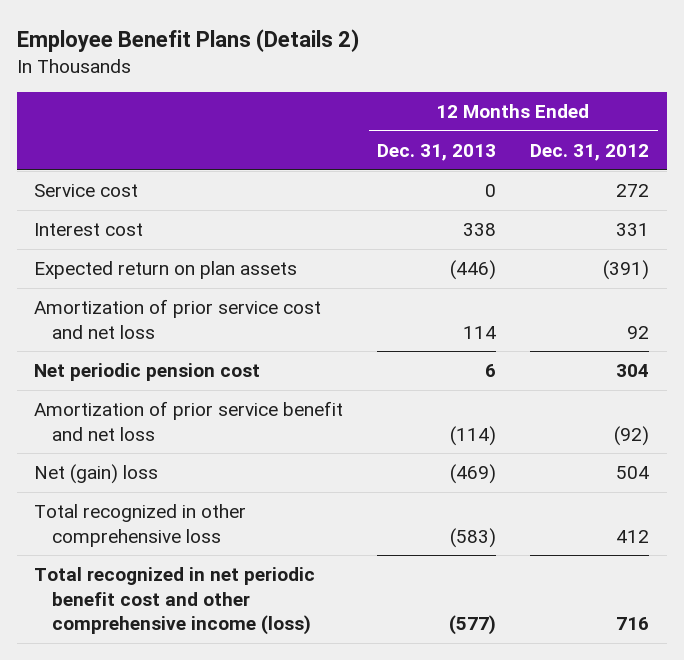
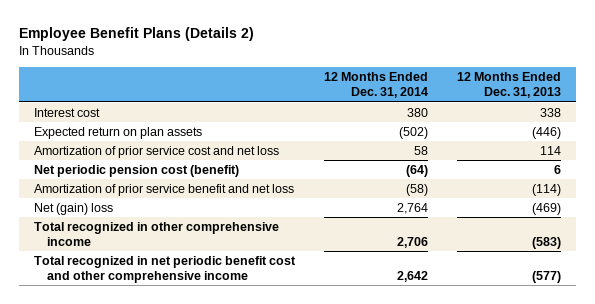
[530,144,650,162] Dec. 31, 2012 -> none
none -> [324,71,429,99] 12 Months Ended Dec. 31, 2014
[34,184,139,198] Service cost -> none
[34,363,261,382] Net periodic pension cost -> [33,164,239,177] Net periodic pension cost (benefit)
[34,504,247,547] Total recognized in other comprehensive loss -> [33,221,279,247] Total recognized in other comprehensive income
[34,567,316,636] Total recognized in net periodic benefit cost and other comprehensive income (loss) -> [33,255,296,284] Total recognized in net periodic benefit cost and other comprehensive income

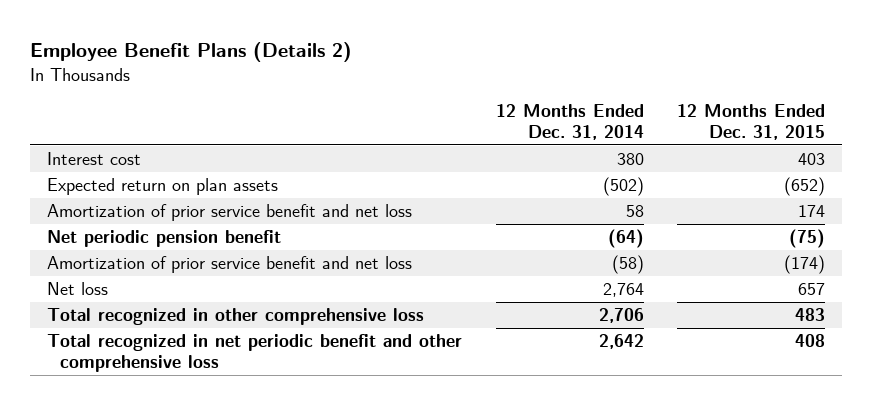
[457,71,562,99] 12 Months Ended Dec. 31, 2013 -> none
none -> [677,104,826,140] 12 Months Ended Dec. 31, 2015
[33,145,279,158] Amortization of prior service cost and net loss -> [47,204,413,222] Amortization of prior service benefit and net loss
[33,164,239,177] Net periodic pension cost (benefit) -> [47,230,282,248] Net periodic pension benefit
[33,202,113,215] Net (gain) loss -> [47,282,109,296] Net loss
[33,221,279,247] Total recognized in other comprehensive income -> [47,308,425,326] Total recognized in other comprehensive loss
[33,255,296,284] Total recognized in net periodic benefit cost and other comprehensive income -> [47,334,463,372] Total recognized in net periodic benefit and other comprehensive loss

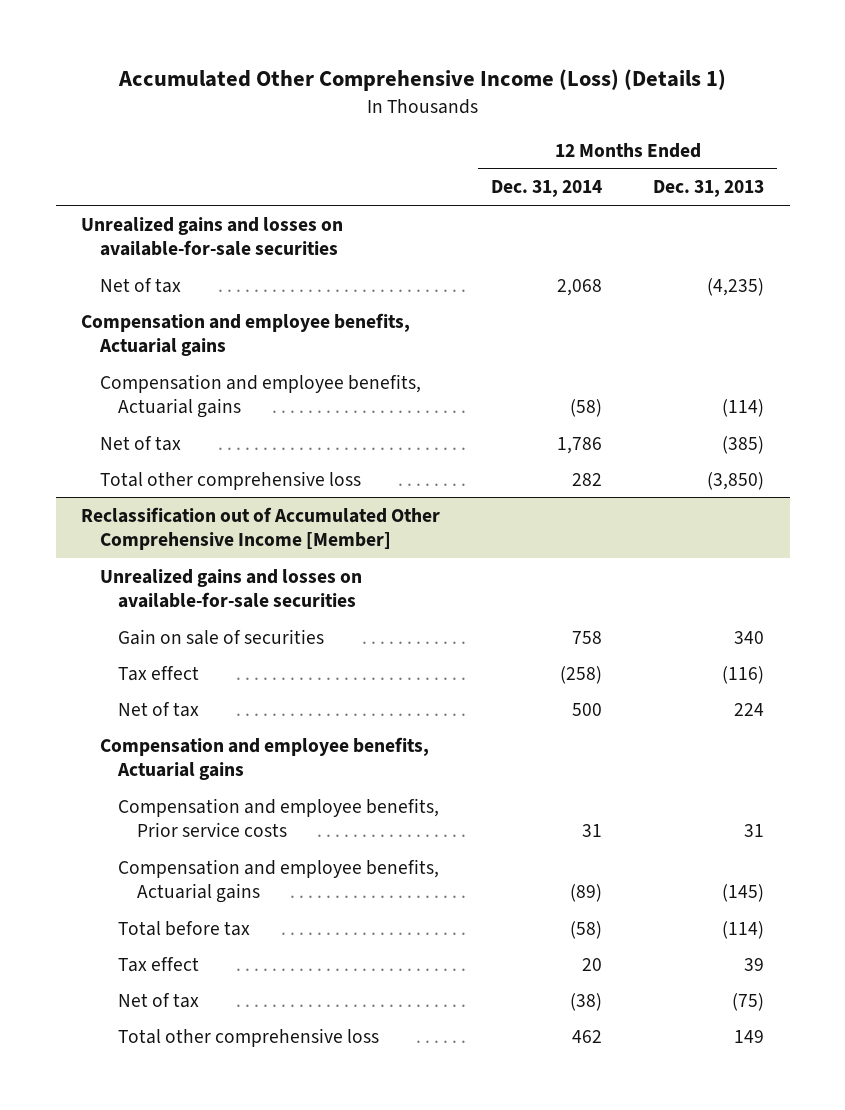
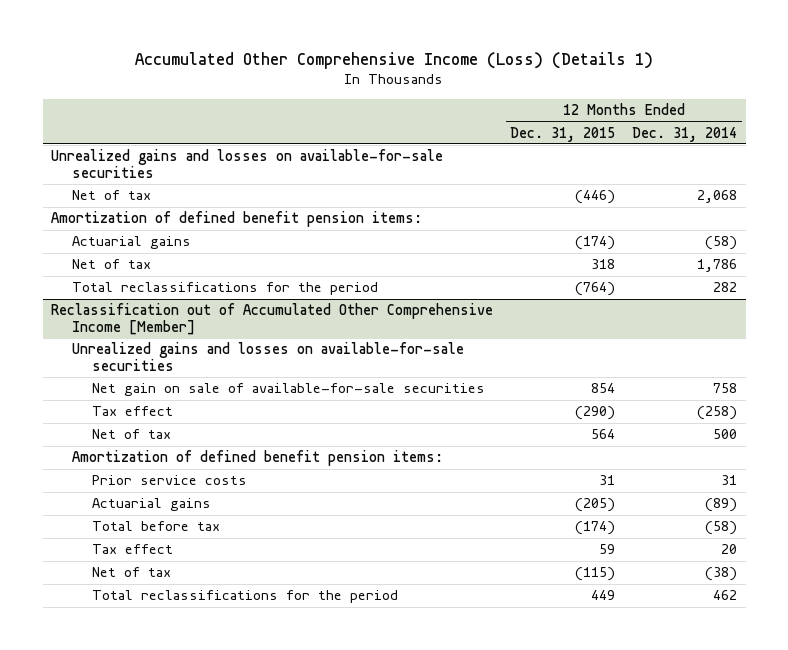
[653,180,765,198] Dec. 31, 2013 -> none
none -> [510,126,616,142] Dec. 31, 2015
[81,312,411,357] Compensation and employee benefits, Actuarial gains -> none
none -> [51,211,423,228] Amortization of defined benefit pension items:
[99,373,421,419] Compensation and employee benefits, Actuarial gains -> [71,236,191,250] Actuarial gains
[99,470,361,490] Total other comprehensive loss -> [71,282,378,296] Total reclassifications for the period
[118,628,325,645] Gain on sale of securities -> [92,383,486,397] Net gain on sale of available-for-sale securities
[99,736,429,781] Compensation and employee benefits, Actuarial gains -> none
none -> [71,450,443,467] Amortization of defined benefit pension items:
[118,797,440,838] Compensation and employee benefits, Prior service costs -> [92,475,248,486] Prior service costs
[118,858,440,904] Compensation and employee benefits, Actuarial gains -> [92,498,212,512] Actuarial gains
[118,1027,380,1047] Total other comprehensive loss -> [92,590,399,604] Total reclassifications for the period

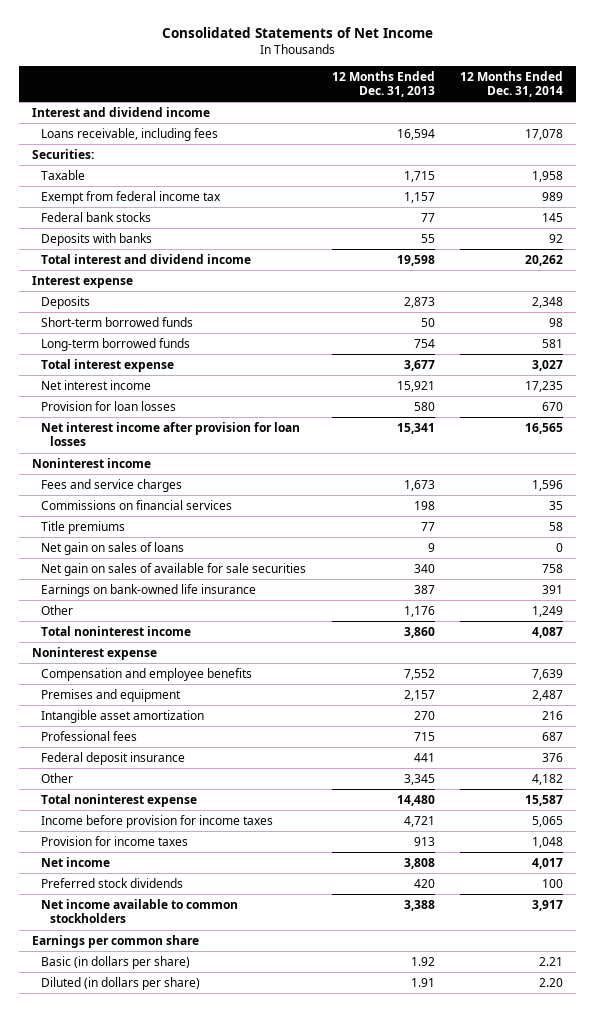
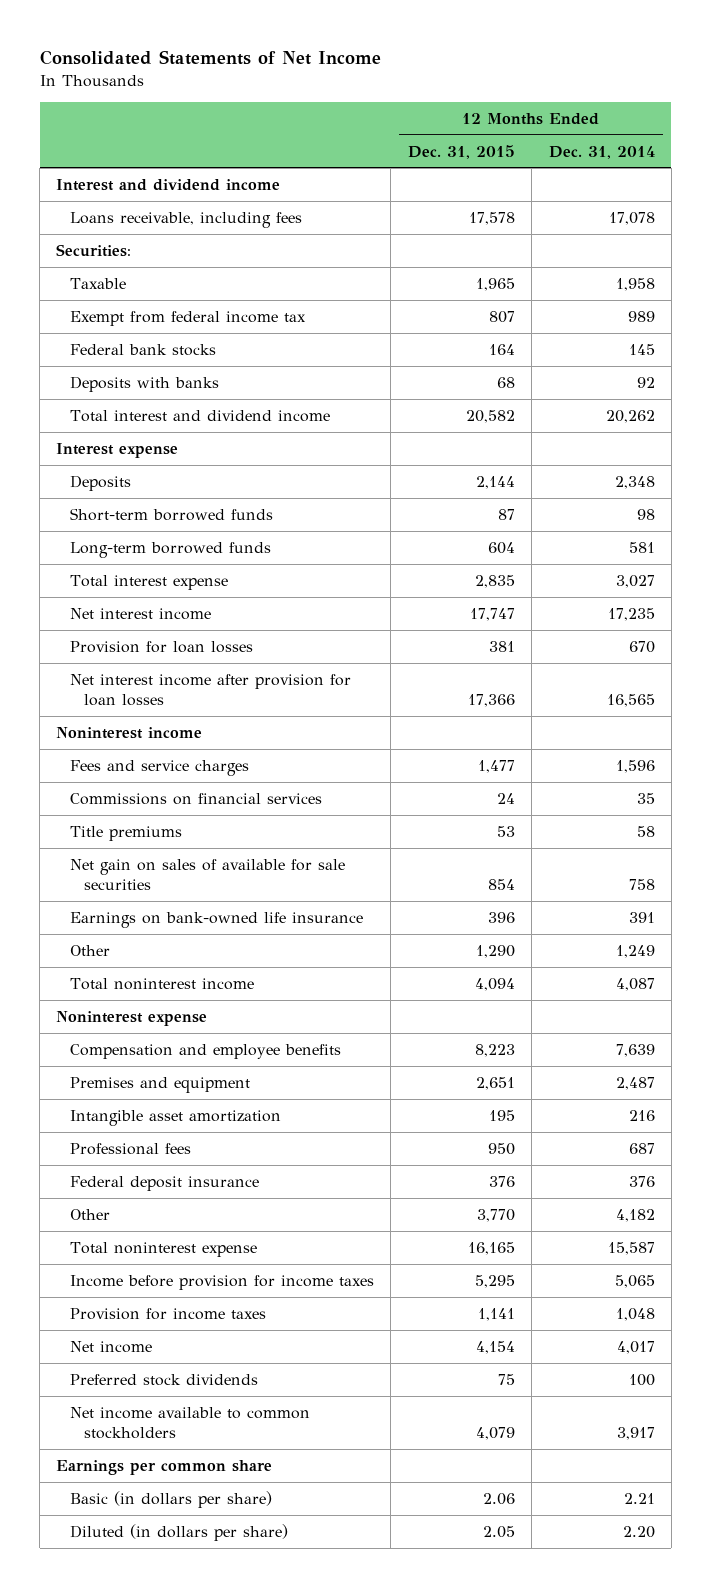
[331,70,435,97] 12 Months Ended Dec. 31, 2013 -> none
none -> [407,144,515,159] Dec. 31, 2015
[41,541,185,555] Net gain on sales of loans -> none

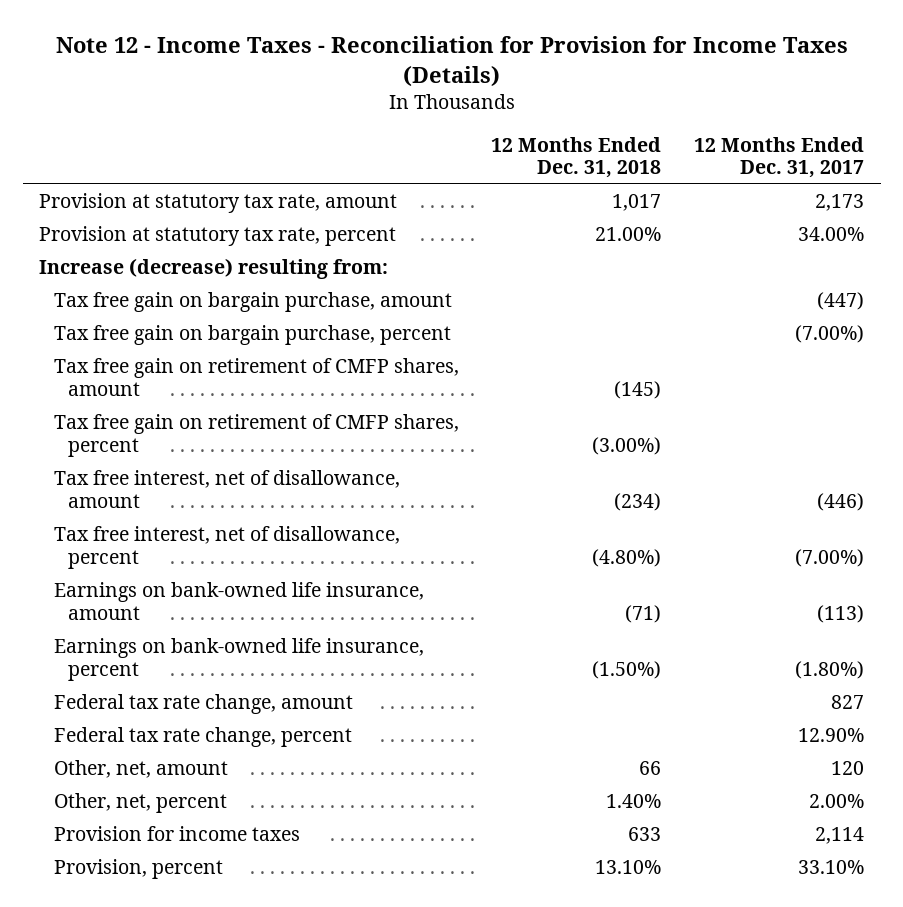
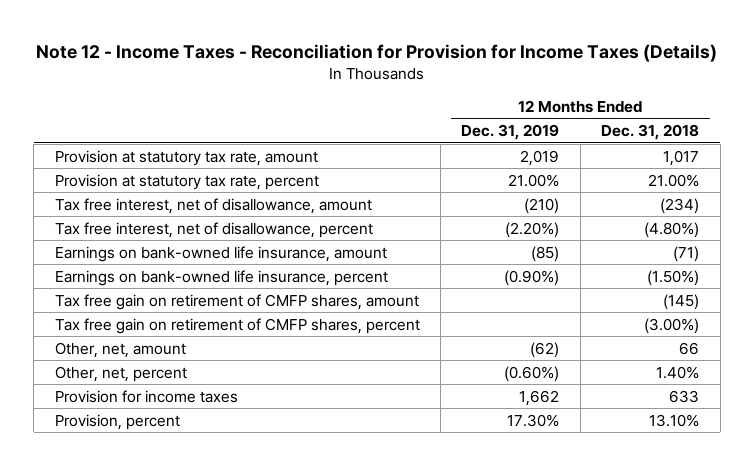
[694,136,865,179] 12 Months Ended Dec. 31, 2017 -> none
none -> [461,124,560,141] Dec. 31, 2019
[39,258,389,280] Increase (decrease) resulting from: -> none
[53,292,452,313] Tax free gain on bargain purchase, amount -> none
[53,325,451,346] Tax free gain on bargain purchase, percent -> none
[53,694,353,715] Federal tax rate change, amount -> none
[53,727,352,748] Federal tax rate change, percent -> none
[53,358,459,397] Tax free gain on retirement of CMFP shares, amount -> [54,293,419,310] Tax free gain on retirement of CMFP shares, amount
[53,414,459,458] Tax free gain on retirement of CMFP shares, percent -> [54,317,420,334] Tax free gain on retirement of CMFP shares, percent

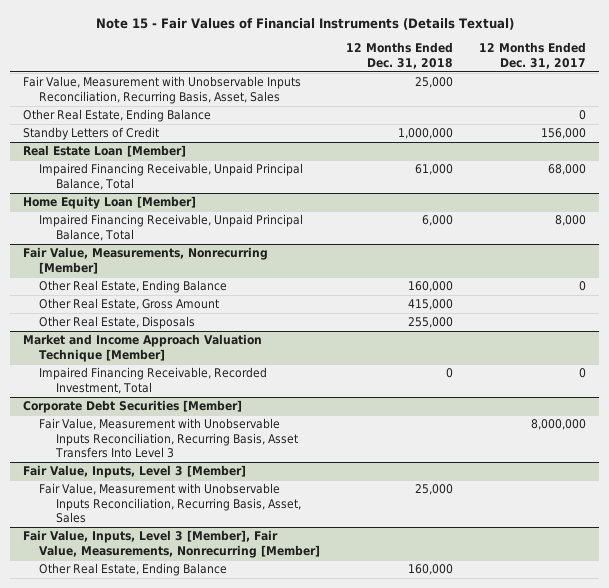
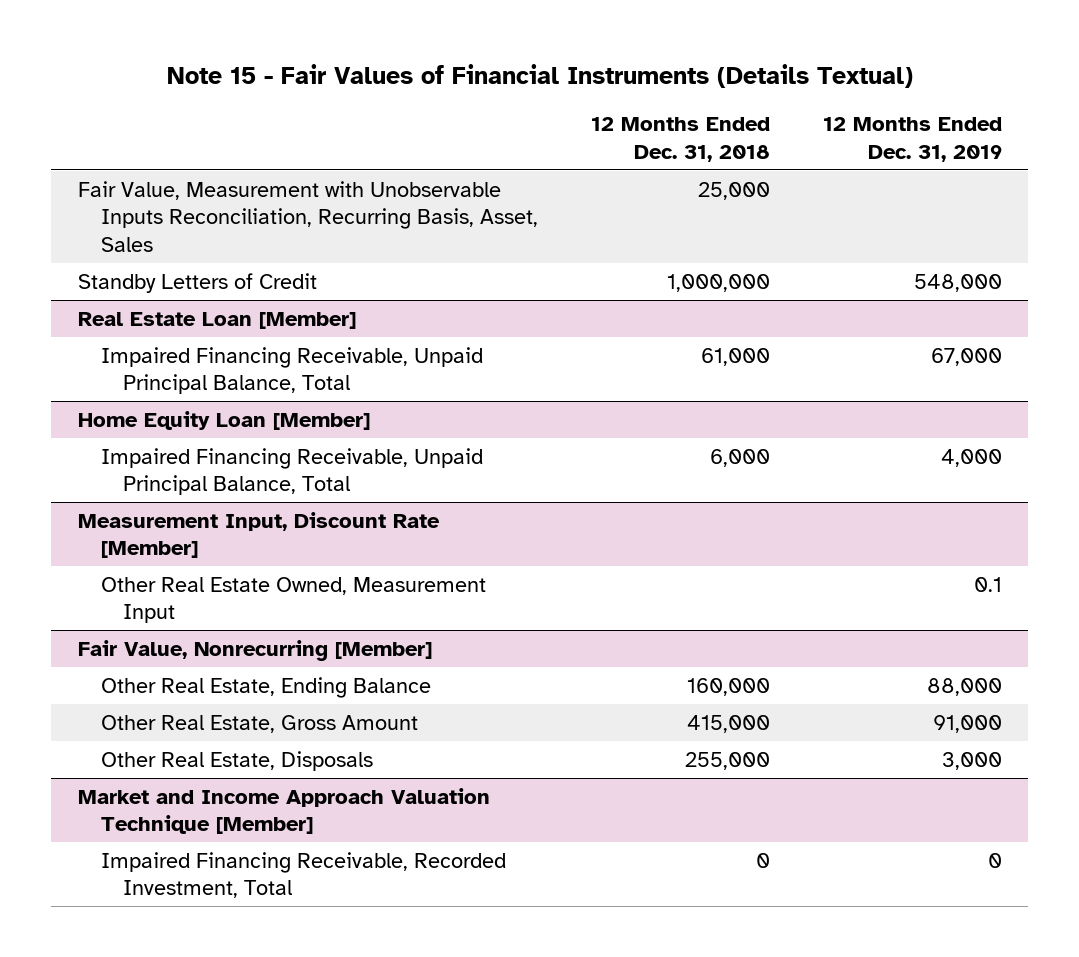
[479,42,587,69] 12 Months Ended Dec. 31, 2017 -> none
none -> [822,117,1002,162] 12 Months Ended Dec. 31, 2019
[22,109,211,123] Other Real Estate, Ending Balance -> none
none -> [77,511,440,559] Measurement Input, Discount Rate [Member]
none -> [100,576,486,624] Other Real Estate Owned, Measurement Input
[22,247,268,274] Fair Value, Measurements, Nonrecurring [Member] -> [77,639,432,661] Fair Value, Nonrecurring [Member]
[22,400,242,414] Corporate Debt Securities [Member] -> none
[39,418,299,459] Fair Value, Measurement with Unobservable Inputs Reconciliation, Recurring Basis, Asset Transfers Into Level 3 -> none
[22,465,246,479] Fair Value, Inputs, Level 3 [Member] -> none
[39,483,302,524] Fair Value, Measurement with Unobservable Inputs Reconciliation, Recurring Basis, Asset, Sales -> none
[22,530,321,558] Fair Value, Inputs, Level 3 [Member], Fair Value, Measurements, Nonrecurring [Member] -> none
[39,563,228,577] Other Real Estate, Ending Balance -> none

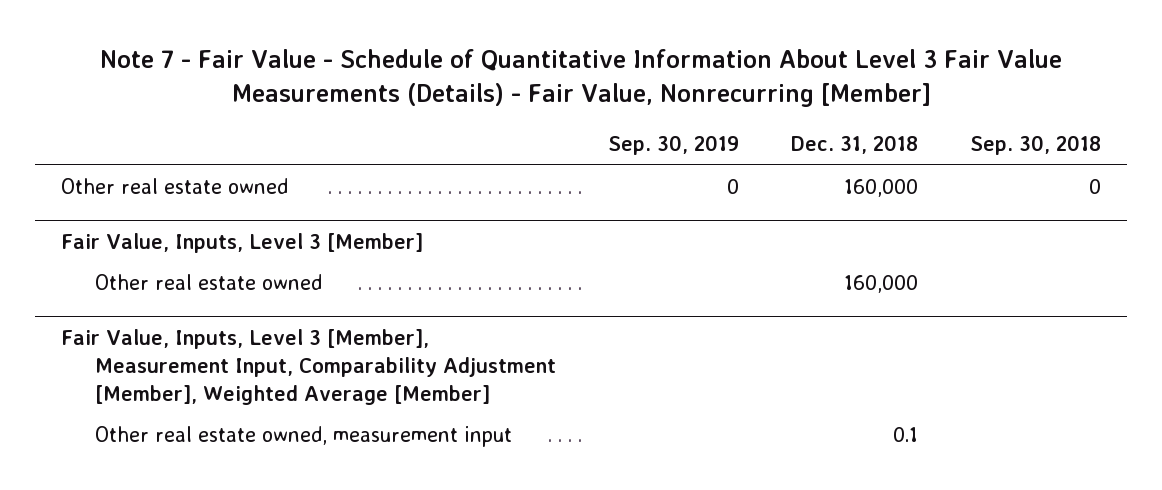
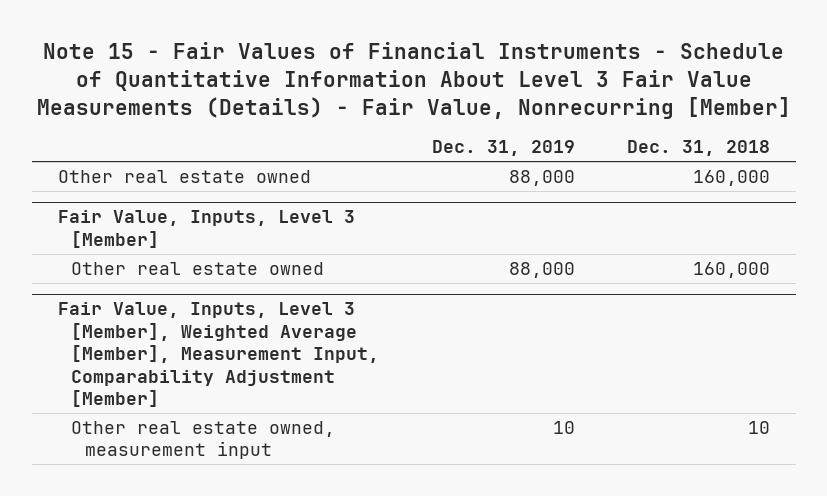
[99,49,1062,107] Note 7 - Fair Value - Schedule of Quantitative Information About Level 3 Fair Value Measurements (Details) - Fair Value, Nonrecurring [Member] -> [36,42,791,119] Note 15 - Fair Values of Financial Instruments - Schedule of Quantitative Information About Level 3 Fair Value Measurements (Details) - Fair Value, Nonrecurring [Member]
[607,135,739,156] Sep. 30, 2019 -> none
[969,135,1101,156] Sep. 30, 2018 -> none
none -> [431,140,575,157] Dec. 31, 2019
[60,328,556,405] Fair Value, Inputs, Level 3 [Member], Measurement Input, Comparability Adjustment [Member], Weighted Average [Member] -> [57,302,380,408] Fair Value, Inputs, Level 3 [Member], Weighted Average [Member], Measurement Input, Comparability Adjustment [Member]
[892,426,918,442] 0.1 -> [747,420,770,434] 10

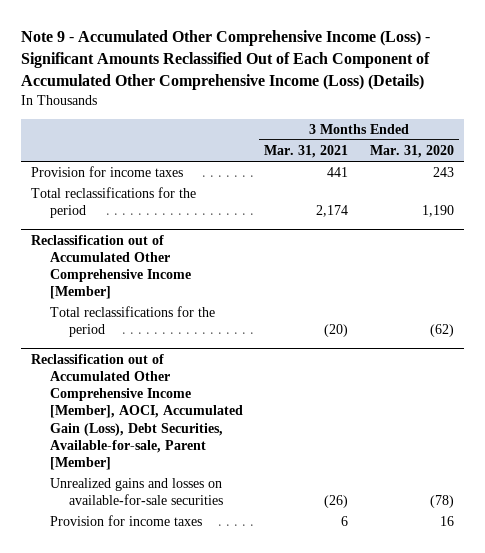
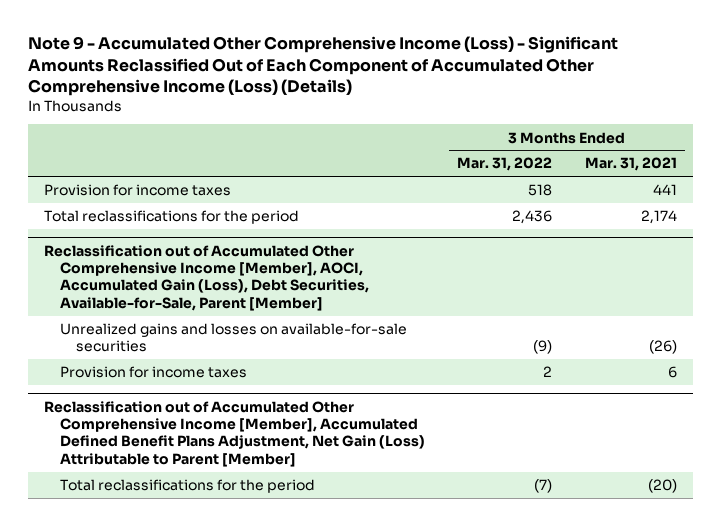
[369,144,454,158] Mar. 31, 2020 -> none
none -> [457,157,553,172] Mar. 31, 2022
[31,234,191,300] Reclassification out of Accumulated Other Comprehensive Income [Member] -> none
[49,306,215,338] Total reclassifications for the period -> none
[31,353,243,470] Reclassification out of Accumulated Other Comprehensive Income [Member], AOCI, Accumulated Gain (Loss), Debt Securities, Available-for-sale, Parent [Member] -> [44,244,370,311] Reclassification out of Accumulated Other Comprehensive Income [Member], AOCI, Accumulated Gain (Loss), Debt Securities, Available-for-Sale, Parent [Member]
none -> [44,400,426,467] Reclassification out of Accumulated Other Comprehensive Income [Member], Accumulated Defined Benefit Plans Adjustment, Net Gain (Loss) Attributable to Parent [Member]
none -> [60,479,316,494] Total reclassifications for the period

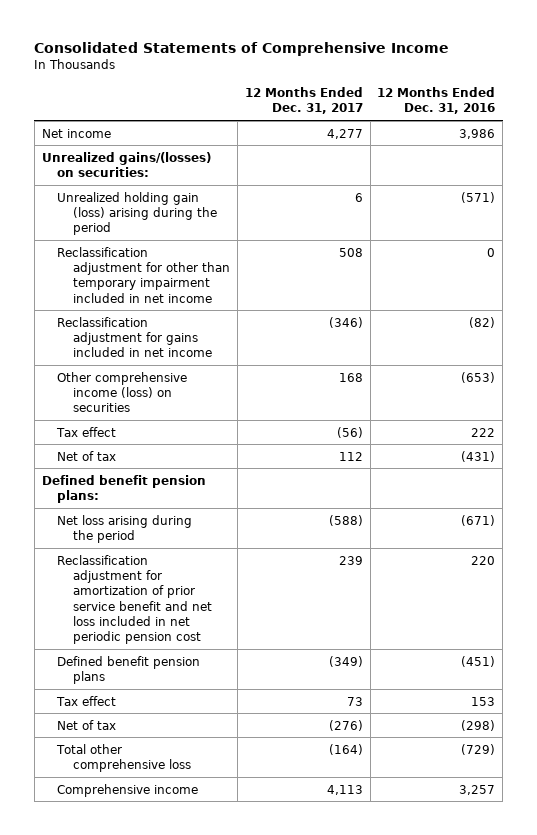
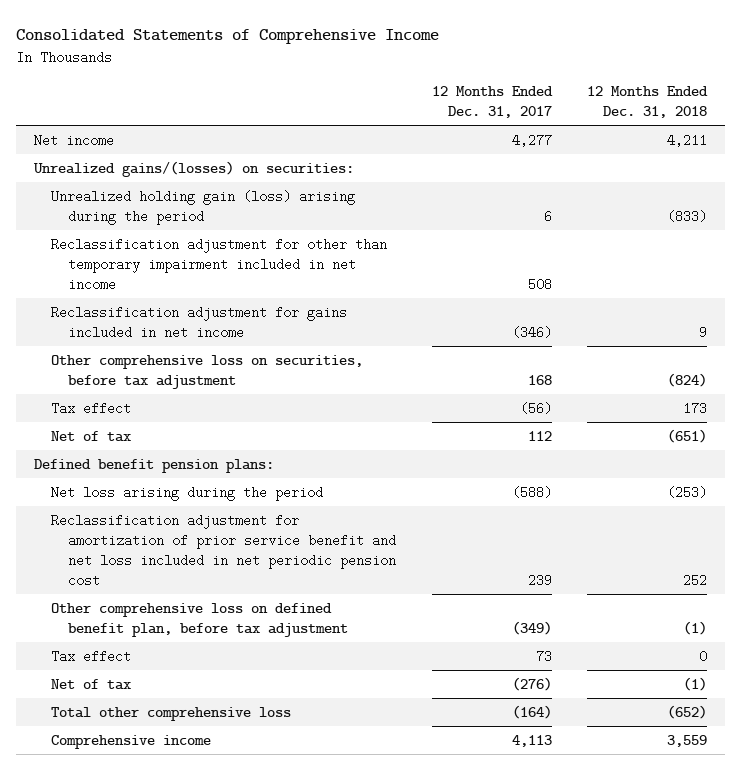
[377,87,496,115] 12 Months Ended Dec. 31, 2016 -> none
none -> [587,85,709,119] 12 Months Ended Dec. 31, 2018
[57,371,188,413] Other comprehensive income (loss) on securities -> [51,354,364,389] Other comprehensive loss on securities, before tax adjustment
[57,655,201,684] Defined benefit pension plans -> [51,602,349,637] Other comprehensive loss on defined benefit plan, before tax adjustment

